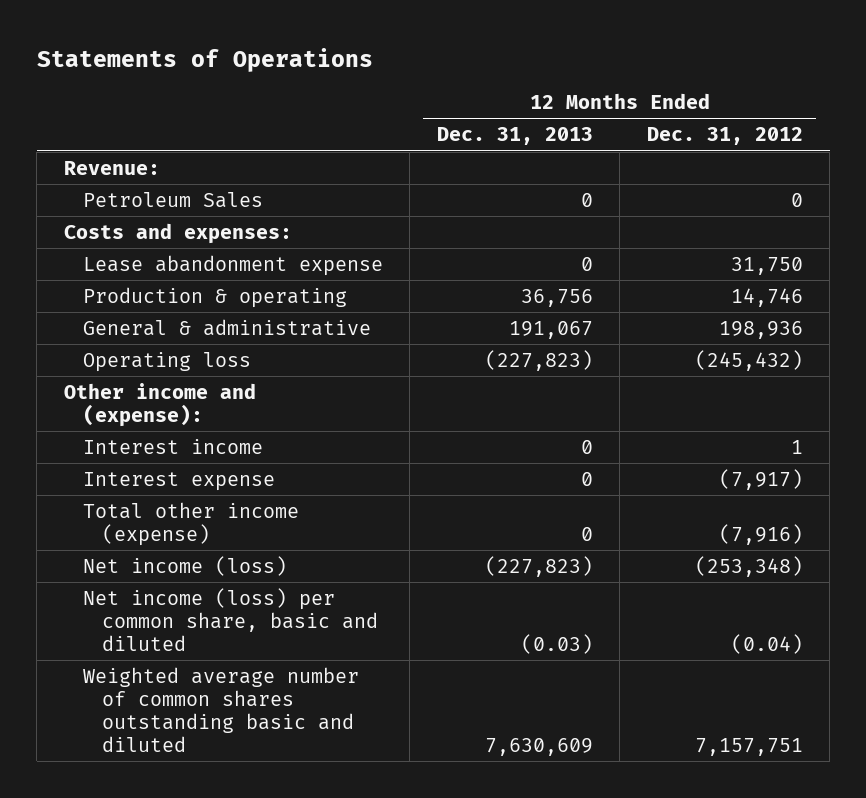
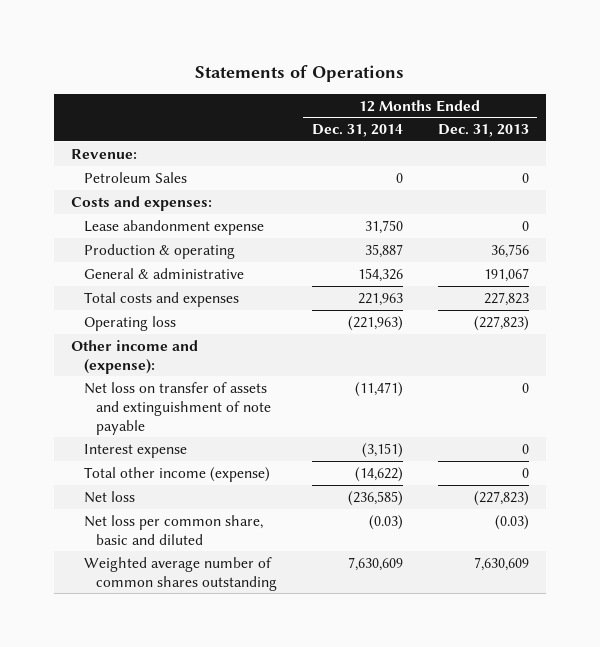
[646,127,803,146] Dec. 31, 2012 -> none
none -> [312,124,404,138] Dec. 31, 2014
none -> [83,291,239,307] Total costs and expenses
[82,438,263,454] Interest income -> none
none -> [83,381,272,435] Net loss on transfer of assets and extinguishment of note payable
[82,555,287,576] Net income (loss) -> [83,490,135,503] Net loss
[82,587,378,651] Net income (loss) per common share, basic and diluted -> [83,514,263,545] Net loss per common share, basic and diluted
[82,666,359,752] Weighted average number of common shares outstanding basic and diluted -> [83,556,278,591] Weighted average number of common shares outstanding

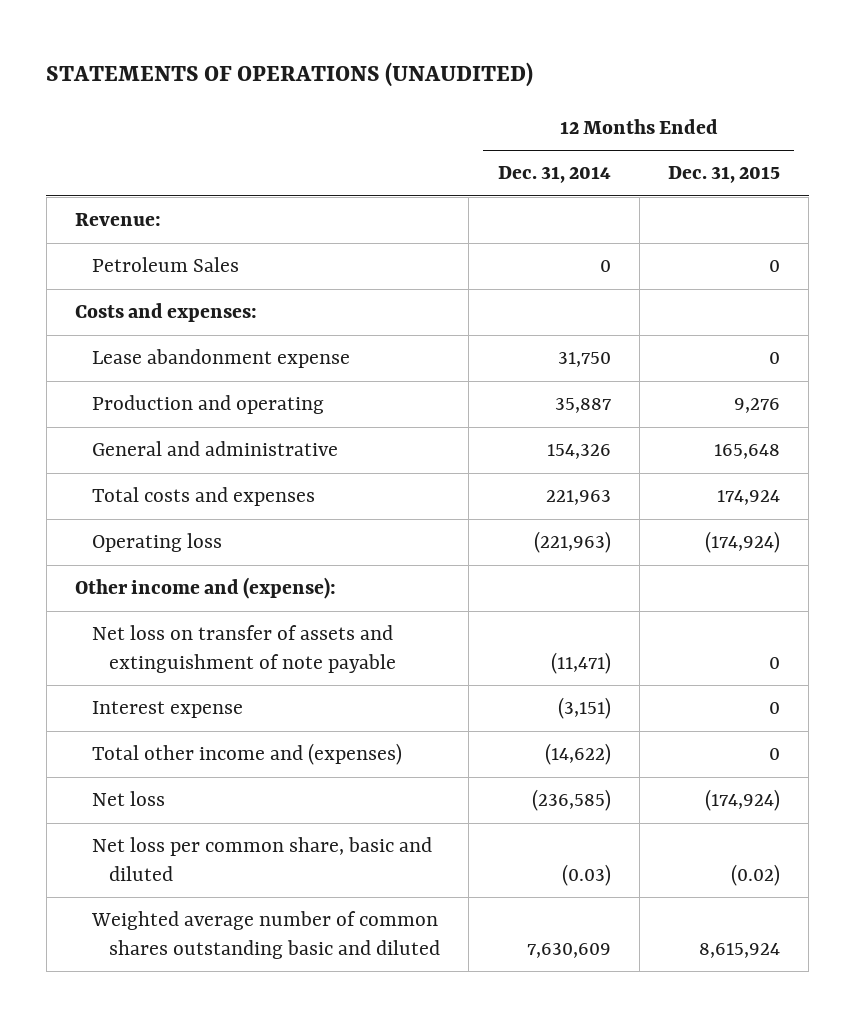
[195,65,405,83] Statements of Operations -> [46,62,534,88] STATEMENTS OF OPERATIONS (UNAUDITED)
[437,124,529,138] Dec. 31, 2013 -> none
none -> [667,166,780,184] Dec. 31, 2015
[83,243,235,259] Production & operating -> [91,395,324,415] Production and operating
[83,267,244,279] General & administrative -> [91,441,338,457] General and administrative
[83,466,270,482] Total other income (expense) -> [91,743,402,766] Total other income and (expenses)
[83,556,278,591] Weighted average number of common shares outstanding -> [90,911,441,960] Weighted average number of common shares outstanding basic and diluted

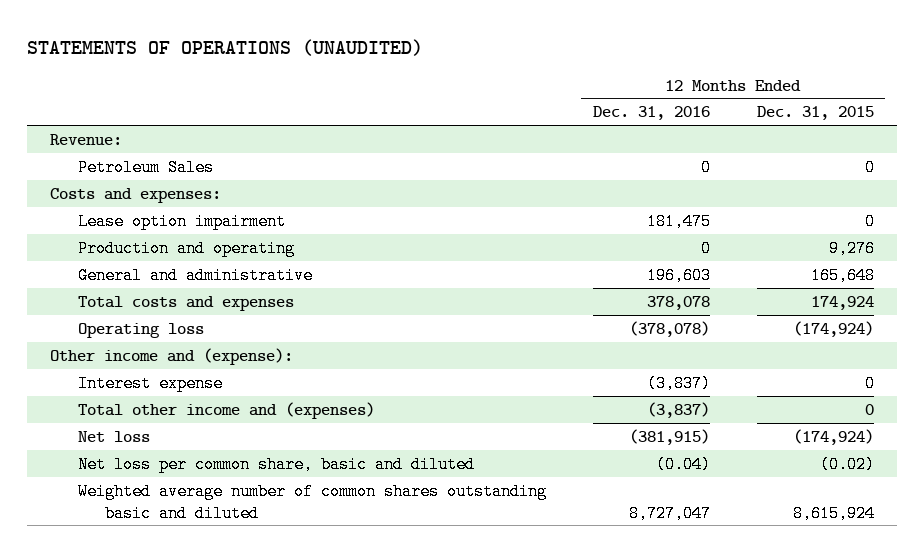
[497,166,611,184] Dec. 31, 2014 -> none
none -> [592,106,710,121] Dec. 31, 2016
[91,349,350,369] Lease abandonment expense -> [77,212,286,230] Lease option impairment
[91,625,397,674] Net loss on transfer of assets and extinguishment of note payable -> none

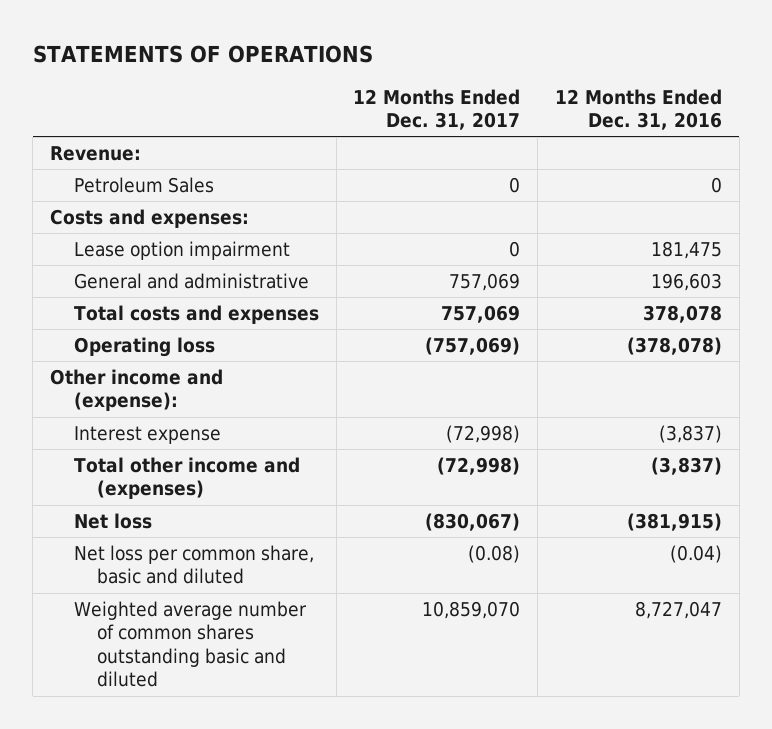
[26,39,423,57] STATEMENTS OF OPERATIONS (UNAUDITED) -> [32,44,373,63] STATEMENTS OF OPERATIONS
[756,106,874,121] Dec. 31, 2015 -> none
none -> [353,88,521,130] 12 Months Ended Dec. 31, 2017
[77,239,295,257] Production and operating -> none

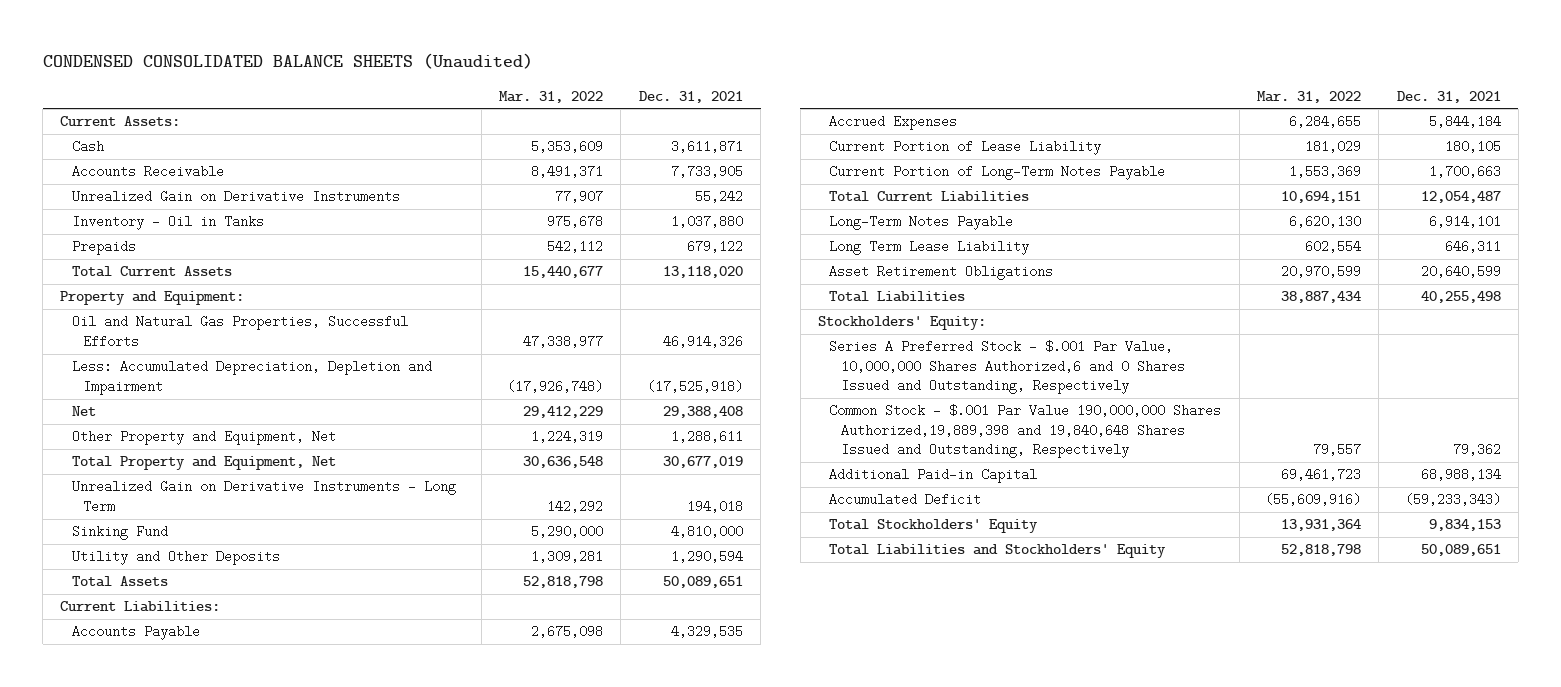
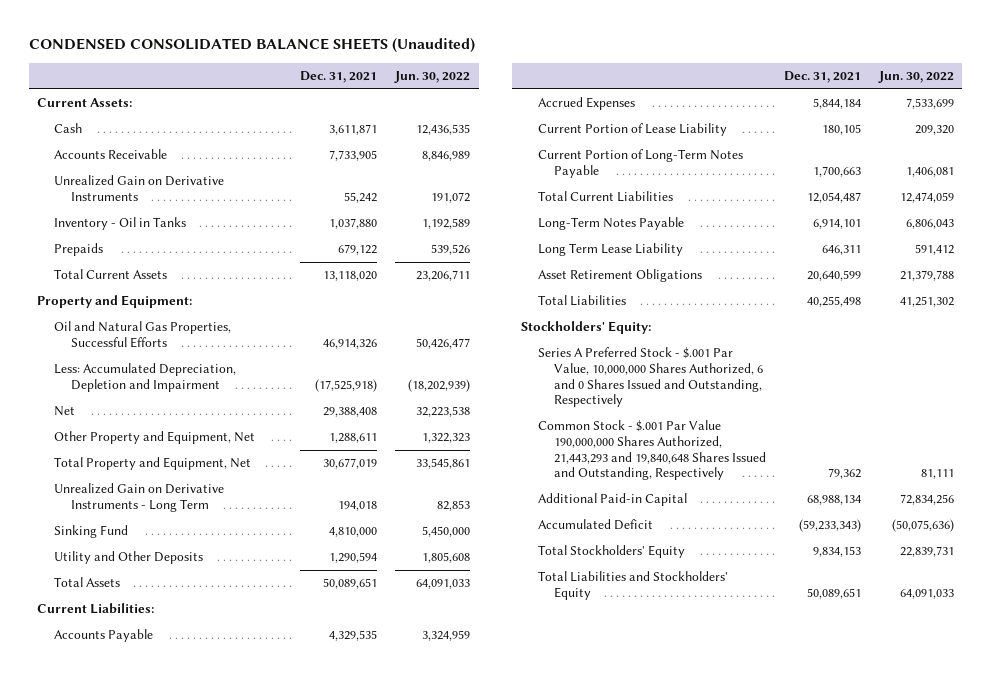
[499,90,604,103] Mar. 31, 2022 -> none
none -> [394,71,471,84] Jun. 30, 2022
[829,340,1185,395] Series A Preferred Stock - $.001 Par Value, 10,000,000 Shares Authorized,6 and 0 Shares Issued and Outstanding, Respectively -> [537,347,764,408] Series A Preferred Stock - $.001 Par Value, 10,000,000 Shares Authorized, 6 and 0 Shares Issued and Outstanding, Respectively
[829,404,1222,459] Common Stock - $.001 Par Value 190,000,000 Shares Authorized,19,889,398 and 19,840,648 Shares Issued and Outstanding, Respectively -> [537,420,767,481] Common Stock - $.001 Par Value 190,000,000 Shares Authorized, 21,443,293 and 19,840,648 Shares Issued and Outstanding, Respectively

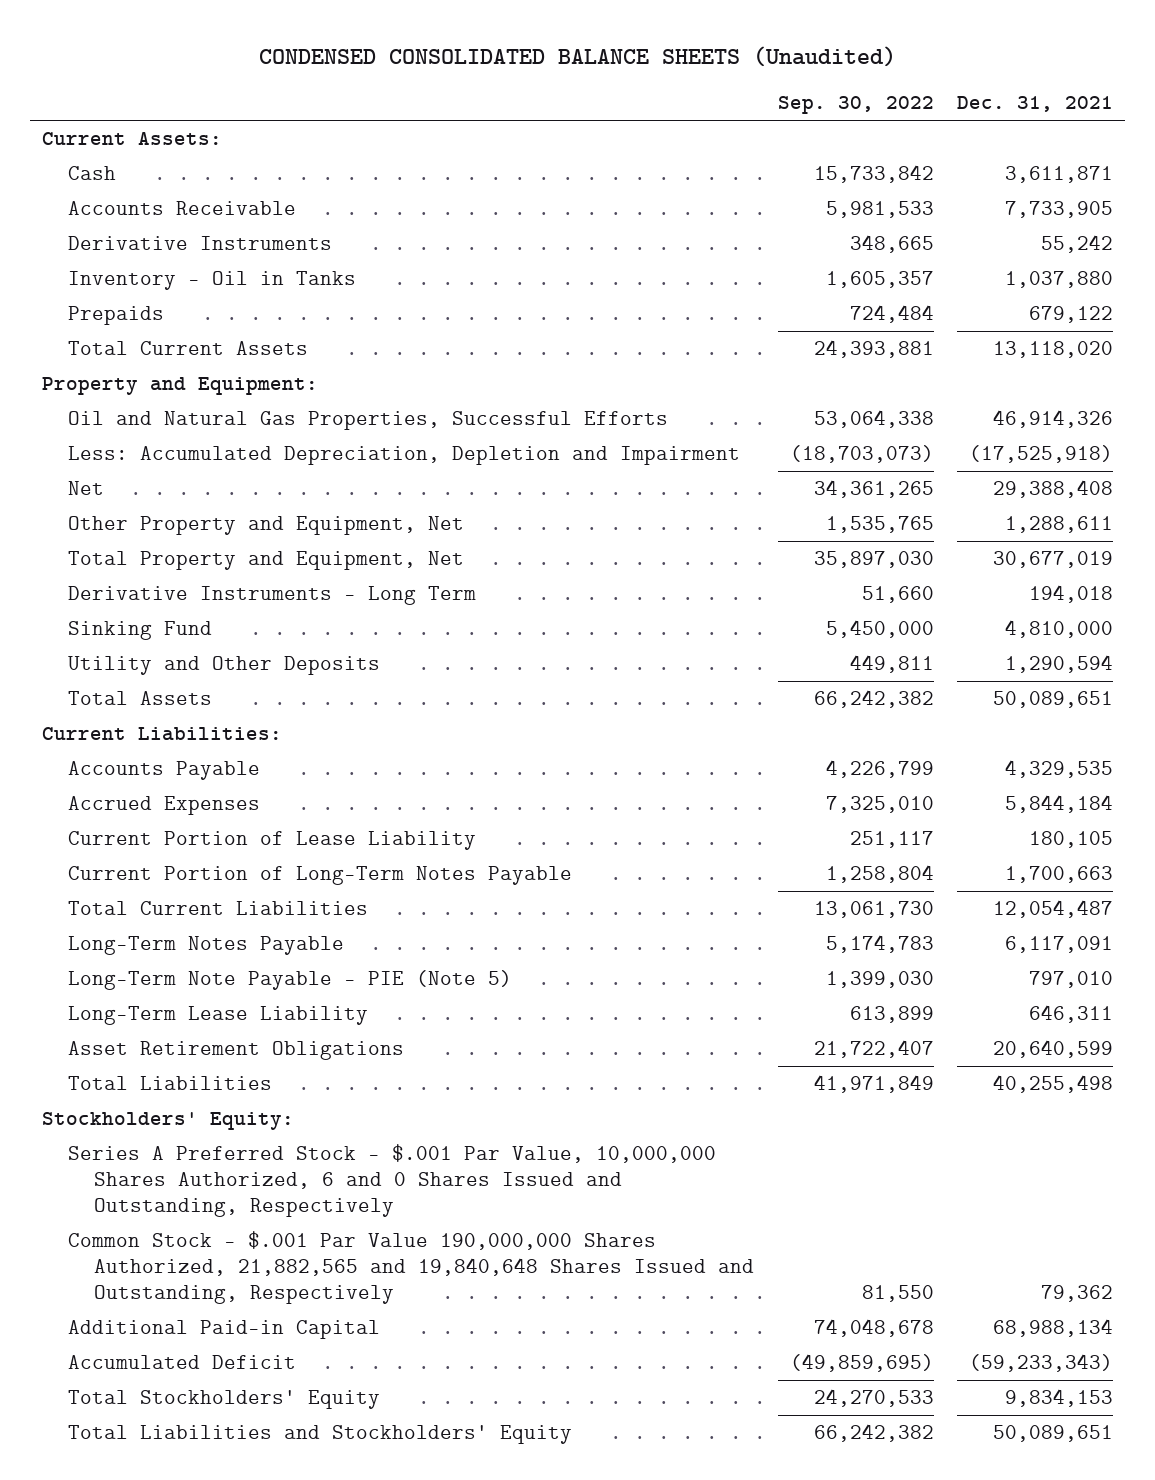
[394,71,471,84] Jun. 30, 2022 -> none
none -> [777,96,934,115] Sep. 30, 2022
[54,175,225,202] Unrealized Gain on Derivative Instruments -> [68,236,333,251] Derivative Instruments
[54,483,225,513] Unrealized Gain on Derivative Instruments - Long Term -> [68,586,477,606] Derivative Instruments - Long Term
[812,219,861,230] 6,914,101 -> [1005,936,1114,954] 6,117,091
none -> [68,970,513,991] Long-Term Note Payable - PIE (Note 5)
[537,243,683,257] Long Term Lease Liability -> [68,1006,369,1026] Long-Term Lease Liability
[537,420,767,481] Common Stock - $.001 Par Value 190,000,000 Shares Authorized, 21,443,293 and 19,840,648 Shares Issued and Outstanding, Respectively -> [68,1231,755,1304] Common Stock - $.001 Par Value 190,000,000 Shares Authorized, 21,882,565 and 19,840,648 Shares Issued and Outstanding, Respectively

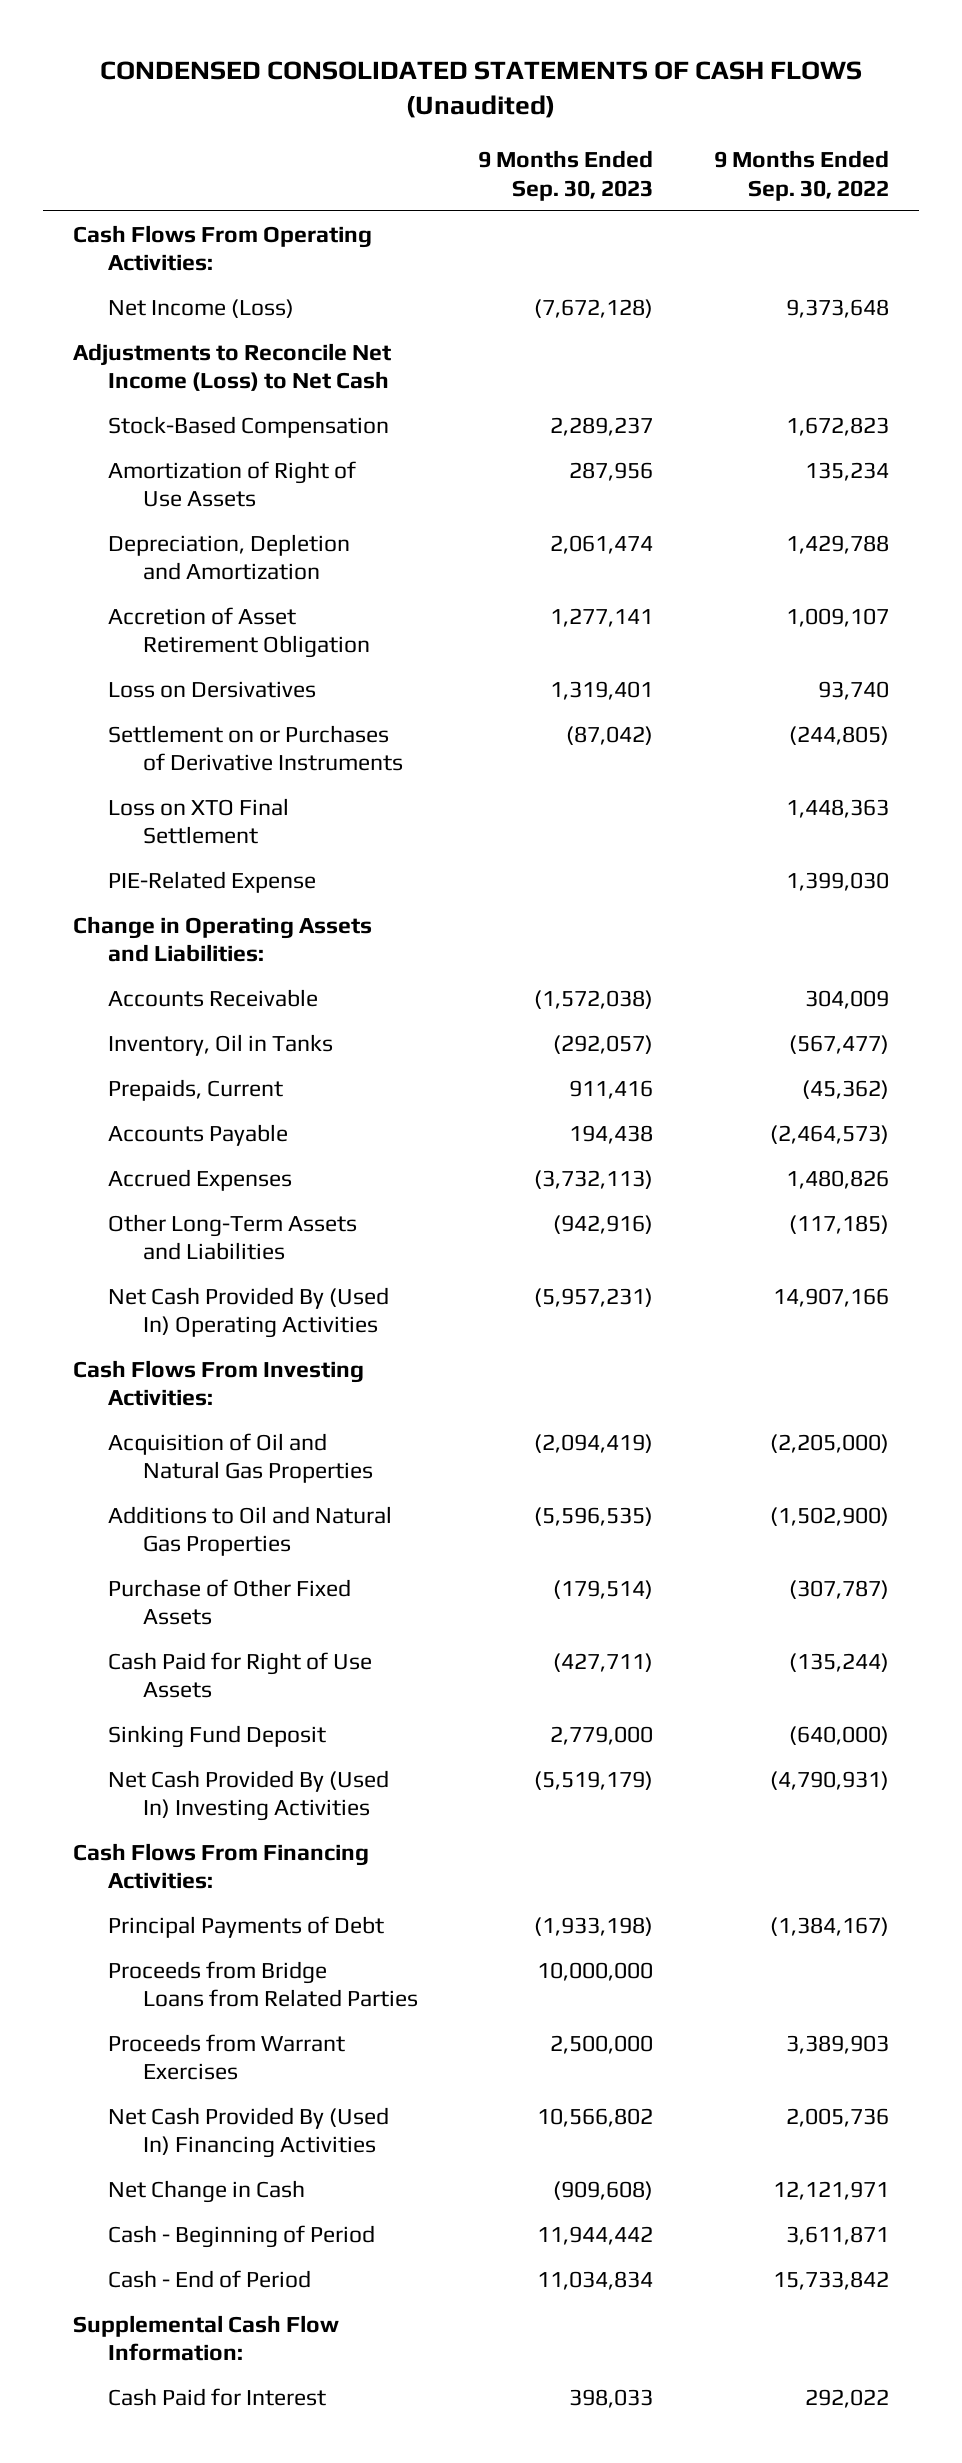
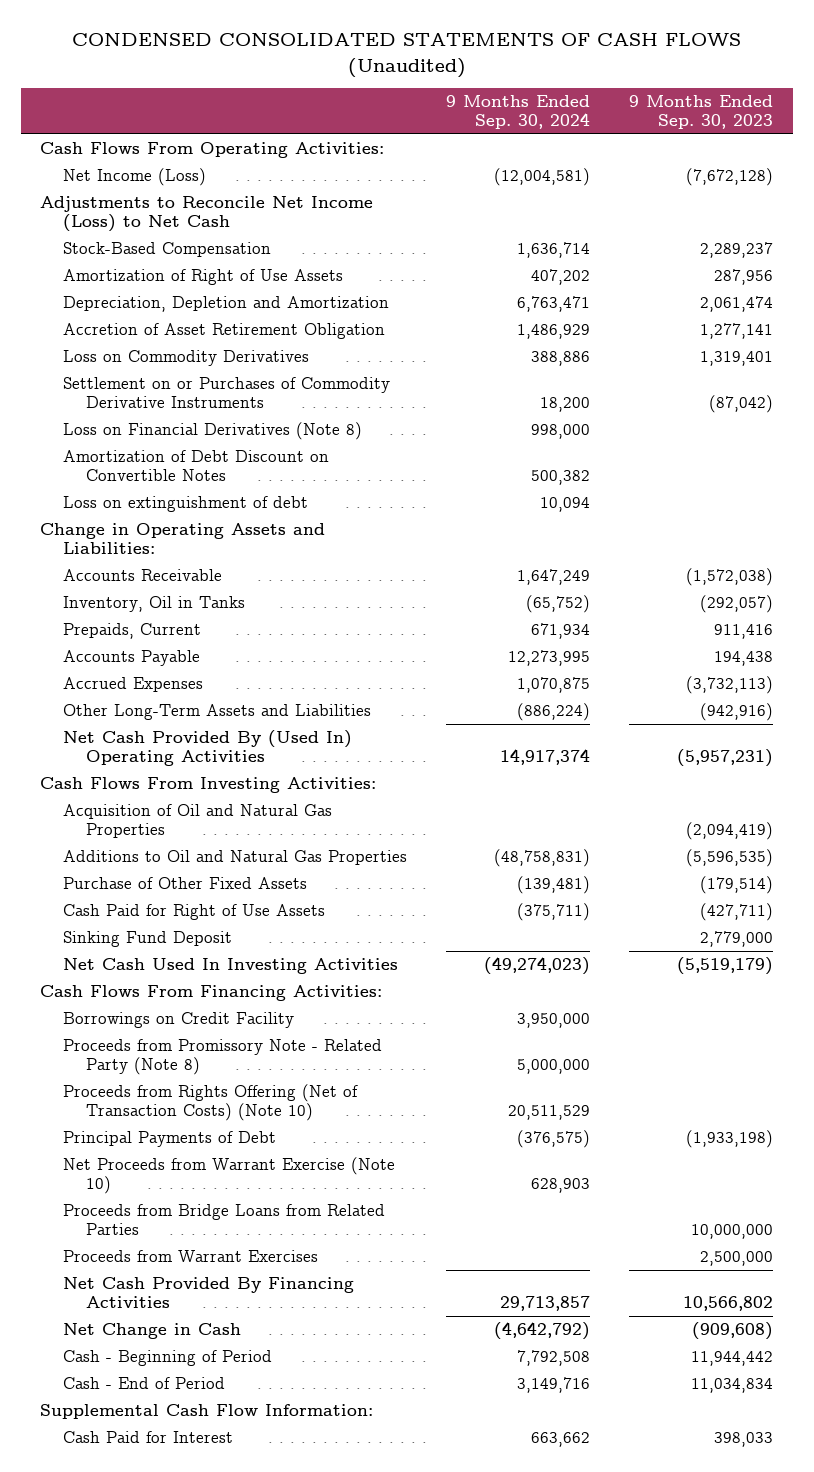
[713,150,889,201] 9 Months Ended Sep. 30, 2022 -> none
none -> [446,95,591,129] 9 Months Ended Sep. 30, 2024
[108,797,290,845] Loss on XTO Final Settlement -> none
[108,870,317,893] PIE-Related Expense -> none
[108,680,317,698] Loss on Dersivatives -> [63,350,310,367] Loss on Commodity Derivatives
[108,724,404,772] Settlement on or Purchases of Derivative Instruments -> [63,377,391,409] Settlement on or Purchases of Commodity Derivative Instruments
none -> [63,422,363,441] Loss on Financial Derivatives (Note 8)
none -> [63,450,330,482] Amortization of Debt Discount on Convertible Notes
none -> [63,496,309,513] Loss on extinguishment of debt
[108,1769,390,1822] Net Cash Provided By (Used In) Investing Activities -> [63,958,399,975] Net Cash Used In Investing Activities
none -> [63,1012,295,1029] Borrowings on Credit Facility
none -> [63,1039,383,1076] Proceeds from Promissory Note - Related Party (Note 8)
none -> [63,1084,359,1122] Proceeds from Rights Offering (Net of Transaction Costs) (Note 10)
none -> [63,1157,396,1195] Net Proceeds from Warrant Exercise (Note 10)
[108,2106,390,2159] Net Cash Provided By (Used In) Financing Activities -> [63,1277,355,1309] Net Cash Provided By Financing Activities

